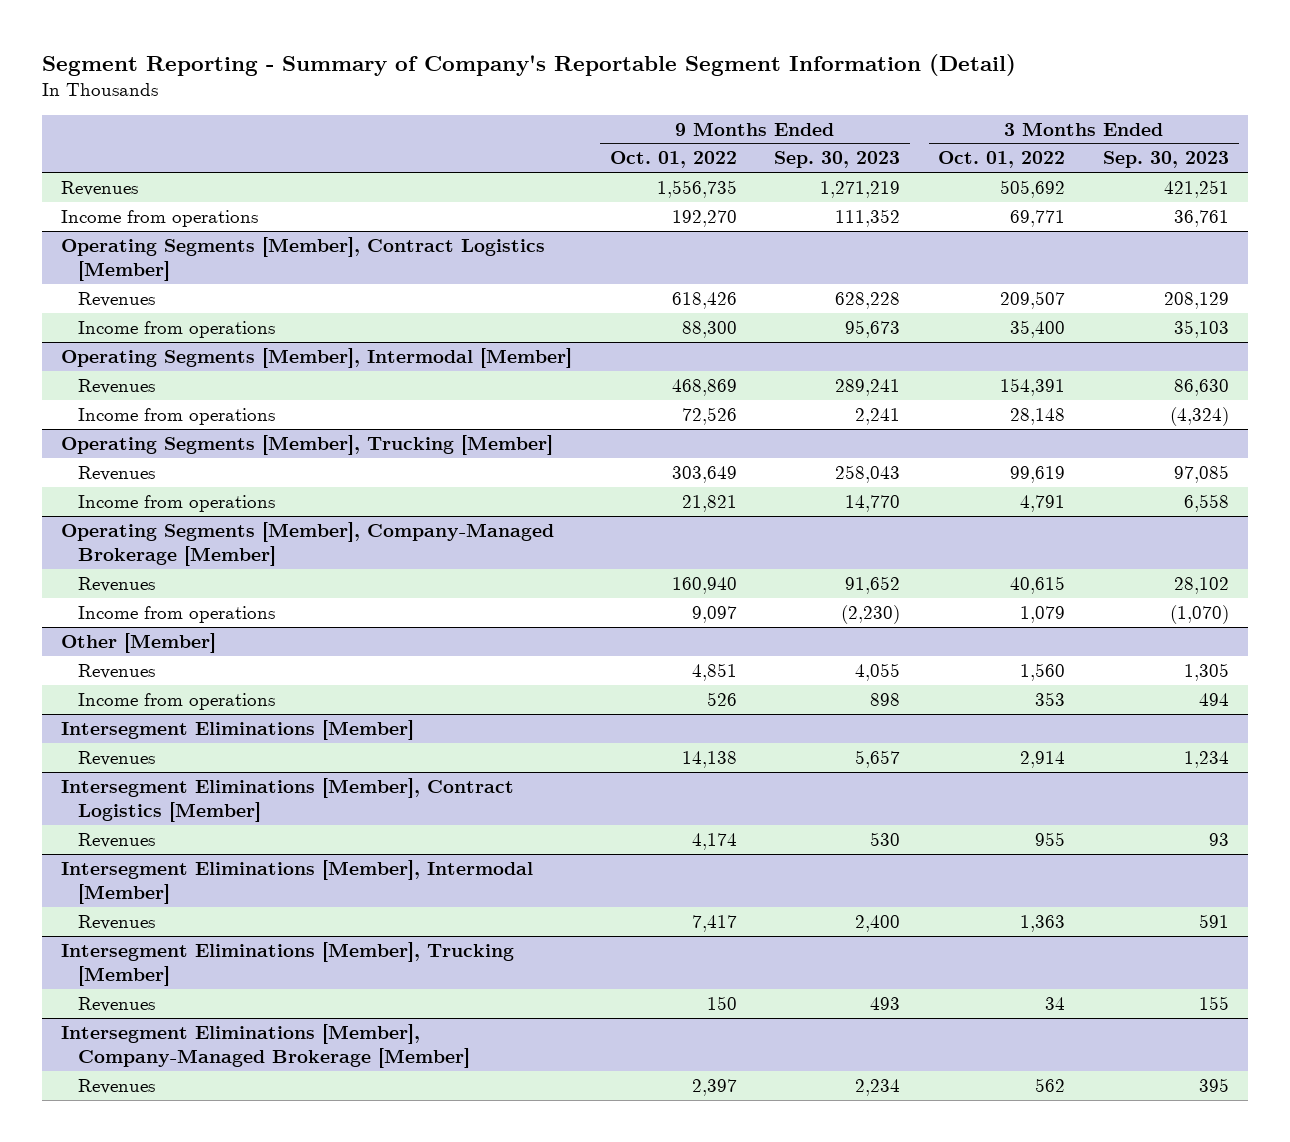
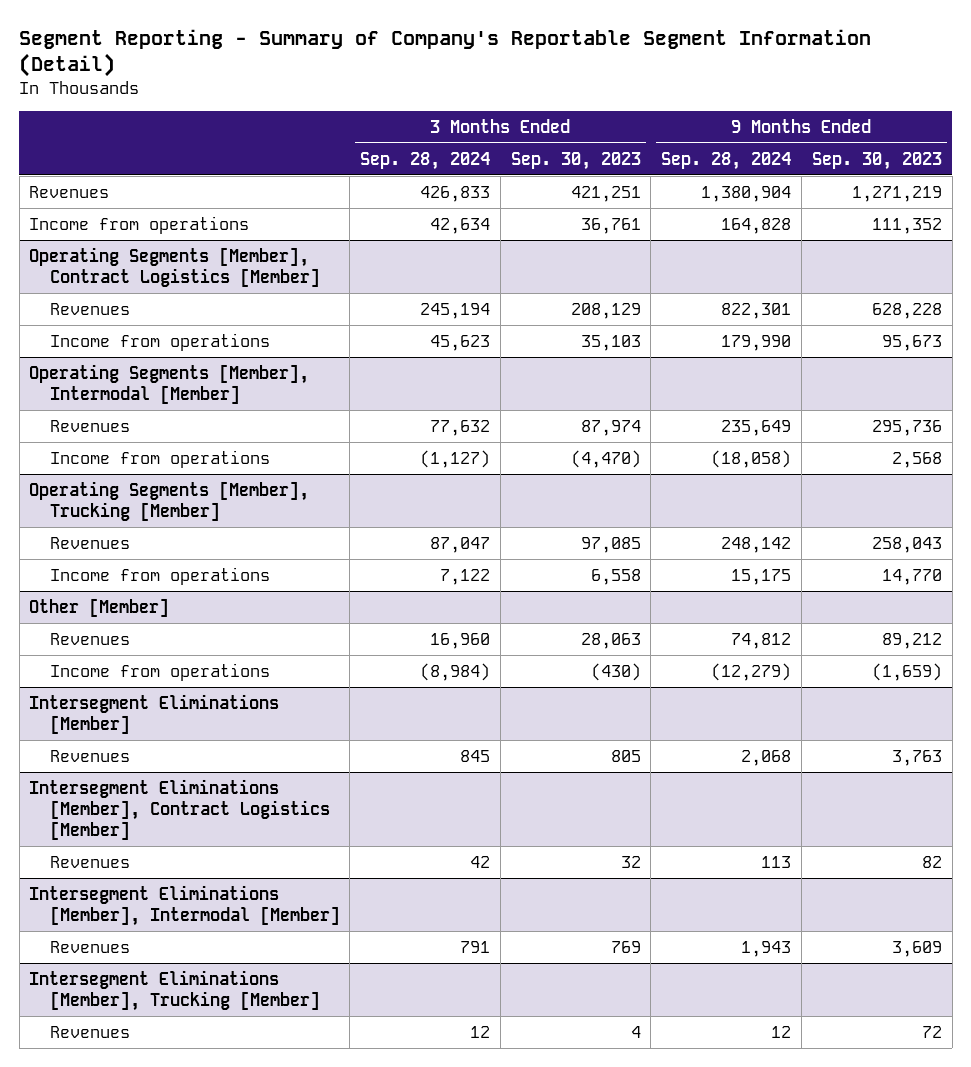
[609,151,737,169] Oct. 01, 2022 -> none
[938,151,1066,169] Oct. 01, 2022 -> none
none -> [360,151,491,170] Sep. 28, 2024
none -> [661,151,792,170] Sep. 28, 2024
[835,378,901,396] 289,241 -> [871,419,942,436] 295,736
[1174,378,1230,396] 86,630 -> [580,419,641,436] 87,974
[855,407,901,425] 2,241 -> [891,451,942,468] 2,568
[1170,406,1230,426] (4,324) -> [570,449,641,468] (4,470)
[60,521,554,566] Operating Segments [Member], Company-Managed Brokerage [Member] -> none
[78,576,156,592] Revenues -> none
[78,605,276,623] Income from operations -> none
[855,662,901,681] 4,055 -> [881,632,942,649] 89,212
[1184,662,1230,681] 1,305 -> [580,632,641,649] 28,063
[870,692,901,706] 898 -> [871,662,942,681] (1,659)
[1199,692,1230,706] 494 -> [590,662,641,681] (430)
[855,749,901,768] 5,657 -> [891,749,942,766] 3,763
[1184,750,1230,768] 1,234 -> [610,749,641,762] 805
[870,831,901,846] 530 -> [921,855,942,868] 82
[1209,832,1230,846] 93 -> [620,855,641,868] 32
[855,914,901,932] 2,400 -> [891,940,942,957] 3,609
[1199,913,1230,928] 591 -> [610,940,641,953] 769
[60,1023,471,1068] Intersegment Eliminations [Member], Company-Managed Brokerage [Member] -> none
[78,1078,156,1094] Revenues -> none
[870,996,901,1010] 493 -> [921,1025,942,1038] 72
[1199,995,1230,1010] 155 -> [630,1025,641,1038] 4

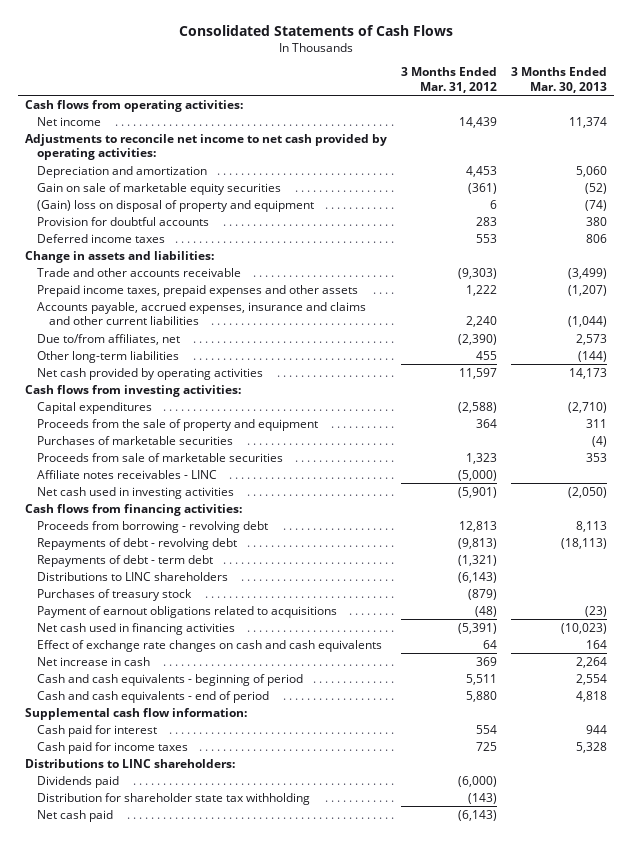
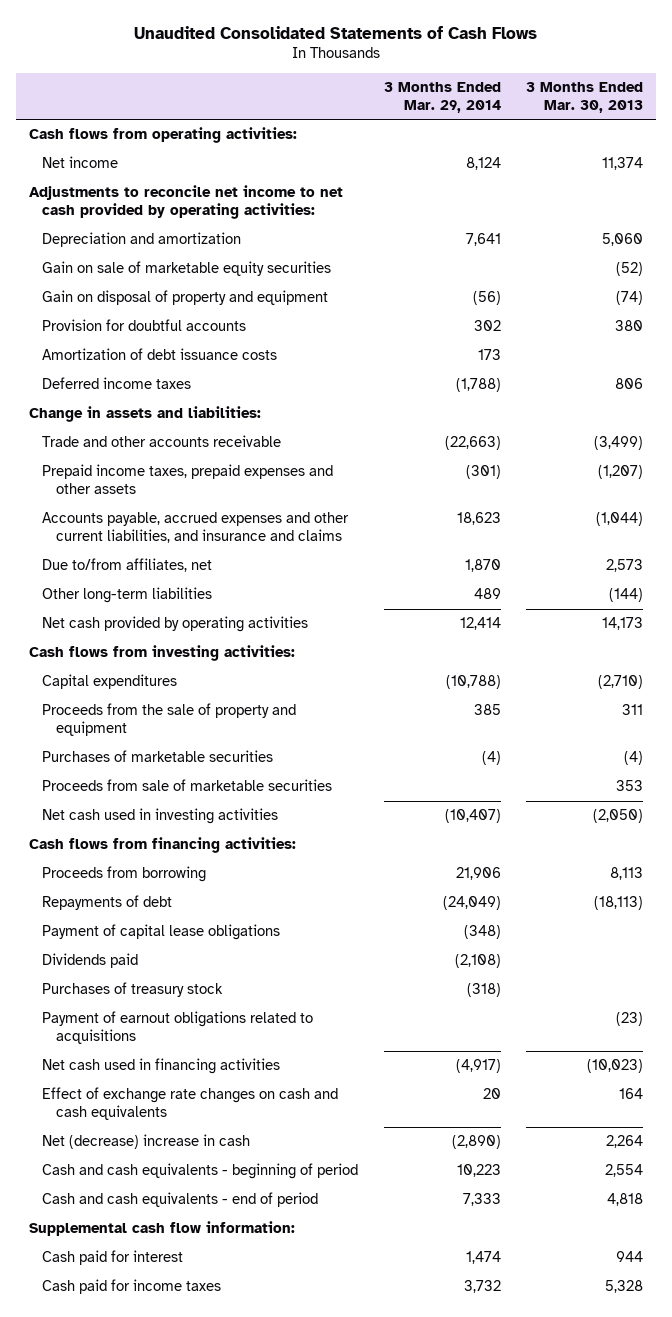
[179,25,454,37] Consolidated Statements of Cash Flows -> [134,25,538,39] Unaudited Consolidated Statements of Cash Flows
[401,67,498,93] 3 Months Ended Mar. 31, 2012 -> none
none -> [383,82,501,113] 3 Months Ended Mar. 29, 2014
[37,199,315,212] (Gain) loss on disposal of property and equipment -> [42,290,329,306] Gain on disposal of property and equipment
none -> [42,348,278,361] Amortization of debt issuance costs
[37,301,367,325] Accounts payable, accrued expenses, insurance and claims and other current liabilities -> [42,512,350,544] Accounts payable, accrued expenses and other current liabilities, and insurance and claims
[37,469,218,479] Affiliate notes receivables - LINC -> none
[37,554,214,567] Repayments of debt - term debt -> none
[37,571,229,581] Distributions to LINC shareholders -> none
[37,520,269,533] Proceeds from borrowing - revolving debt -> [42,866,207,883] Proceeds from borrowing
[37,537,238,550] Repayments of debt - revolving debt -> [42,895,173,911] Repayments of debt
none -> [42,924,281,941] Payment of capital lease obligations
[37,775,120,788] Dividends paid -> [42,953,139,969] Dividends paid
[37,656,151,666] Net increase in cash -> [42,1134,251,1150] Net (decrease) increase in cash
[25,758,236,768] Distributions to LINC shareholders: -> none
[37,792,311,805] Distribution for shareholder state tax withholding -> none
[37,809,114,822] Net cash paid -> none

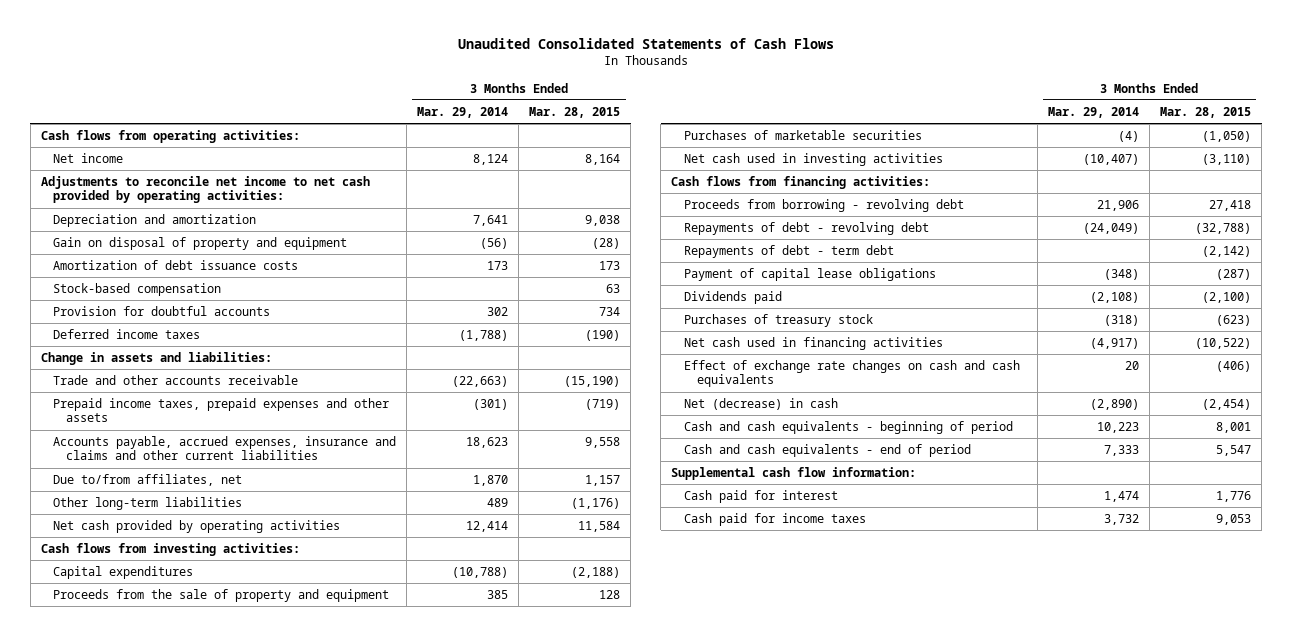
[526,82,644,113] 3 Months Ended Mar. 30, 2013 -> none
none -> [529,106,621,118] Mar. 28, 2015
[42,261,332,277] Gain on sale of marketable equity securities -> none
none -> [53,282,222,296] Stock-based compensation
[42,319,247,332] Provision for doubtful accounts -> [53,305,271,316] Provision for doubtful accounts
[42,512,350,544] Accounts payable, accrued expenses and other current liabilities, and insurance and claims -> [53,435,397,461] Accounts payable, accrued expenses, insurance and claims and other current liabilities
[42,779,333,792] Proceeds from sale of marketable securities -> none
[42,866,207,883] Proceeds from borrowing -> [683,198,964,212] Proceeds from borrowing - revolving debt
[42,895,173,911] Repayments of debt -> [683,221,929,235] Repayments of debt - revolving debt
none -> [683,244,894,258] Repayments of debt - term debt
[42,1011,314,1045] Payment of earnout obligations related to acquisitions -> none
[42,1134,251,1150] Net (decrease) increase in cash -> [683,397,838,410] Net (decrease) in cash

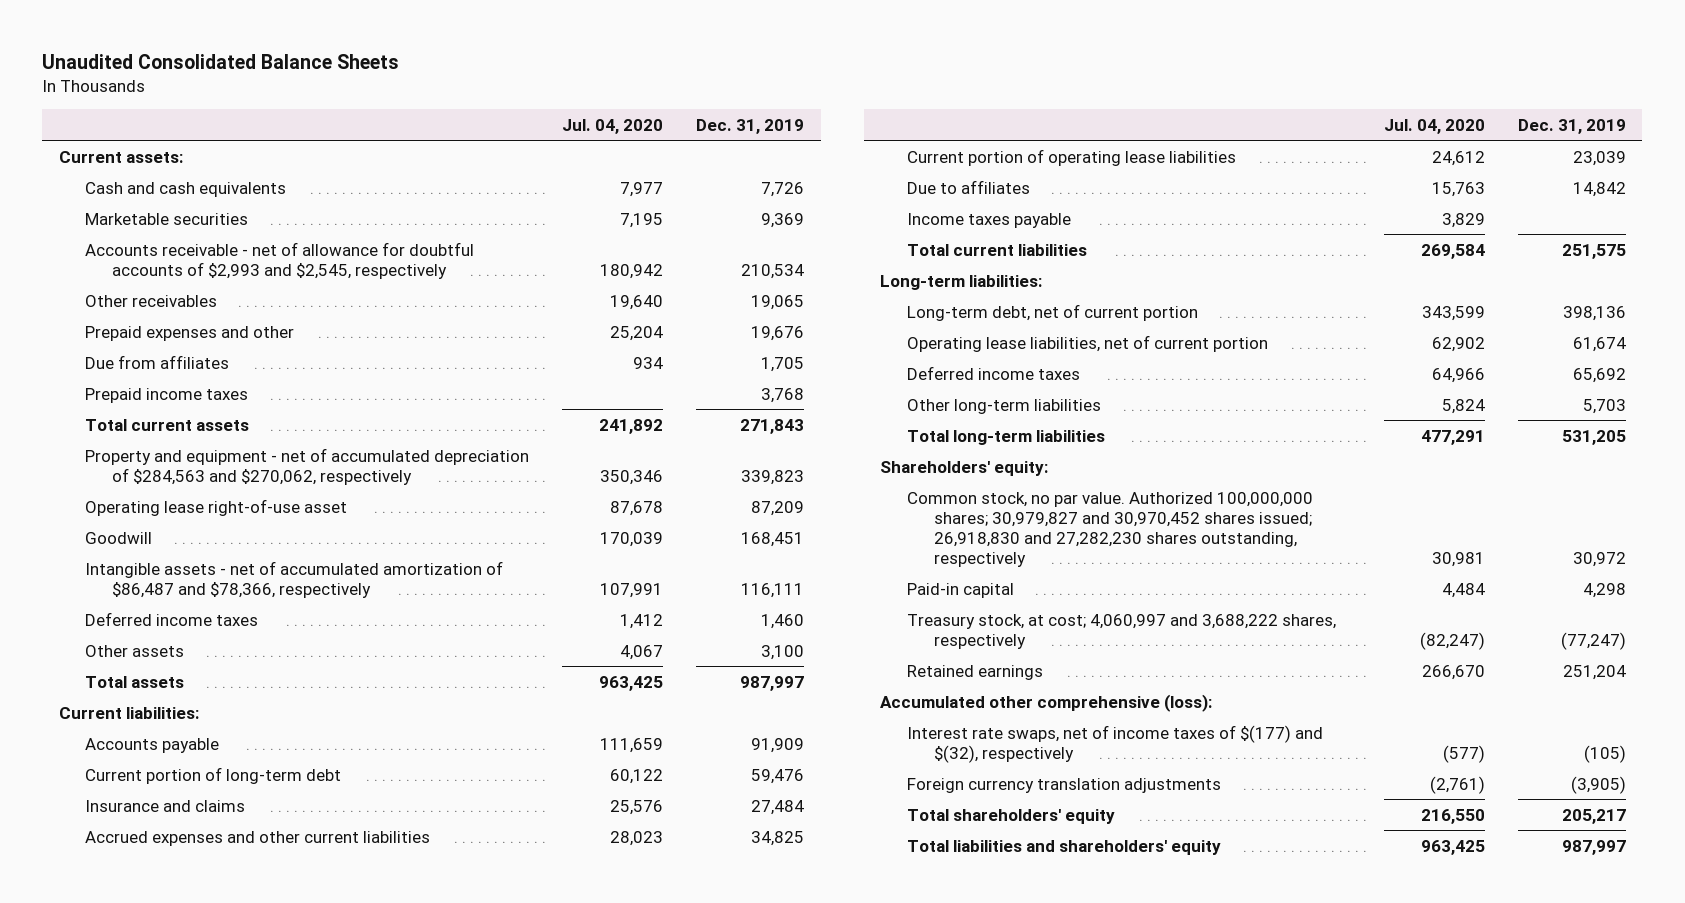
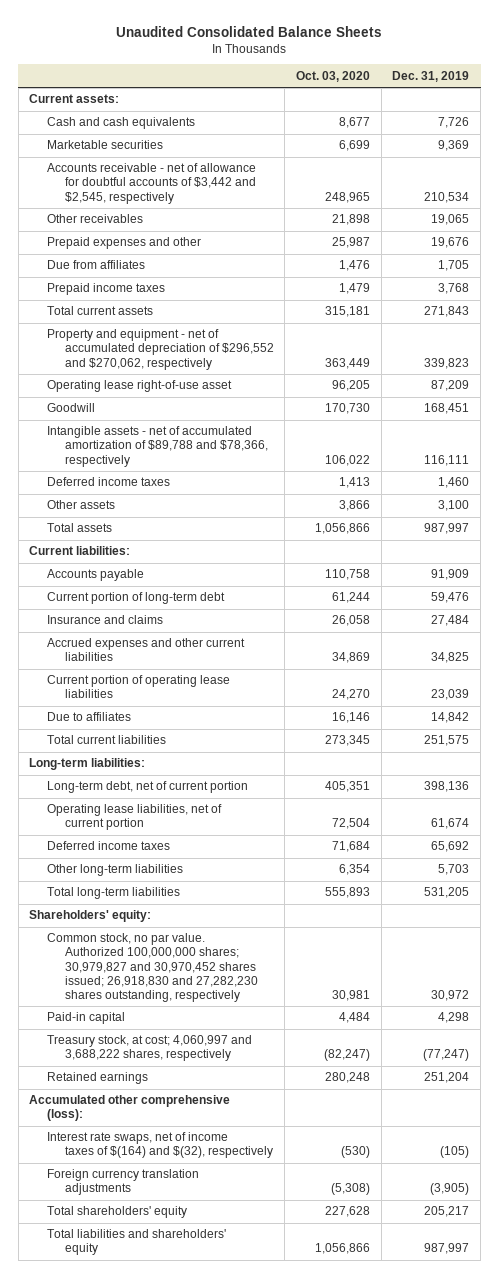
[562,118,664,134] Jul. 04, 2020 -> none
none -> [296,70,371,82] Oct. 03, 2020
[85,241,475,279] Accounts receivable - net of allowance for doubtful accounts of $2,993 and $2,545, respectively -> [47,163,257,204] Accounts receivable - net of allowance for doubtful accounts of $3,442 and $2,545, respectively
[85,447,530,485] Property and equipment - net of accumulated depreciation of $284,563 and $270,062, respectively -> [47,329,274,370] Property and equipment - net of accumulated depreciation of $296,552 and $270,062, respectively
[85,560,504,598] Intangible assets - net of accumulated amortization of $86,487 and $78,366, respectively -> [47,426,268,467] Intangible assets - net of accumulated amortization of $89,788 and $78,366, respectively
[906,212,1071,228] Income taxes payable -> none
[906,724,1323,763] Interest rate swaps, net of income taxes of $(177) and $(32), respectively -> [47,1132,273,1159] Interest rate swaps, net of income taxes of $(164) and $(32), respectively

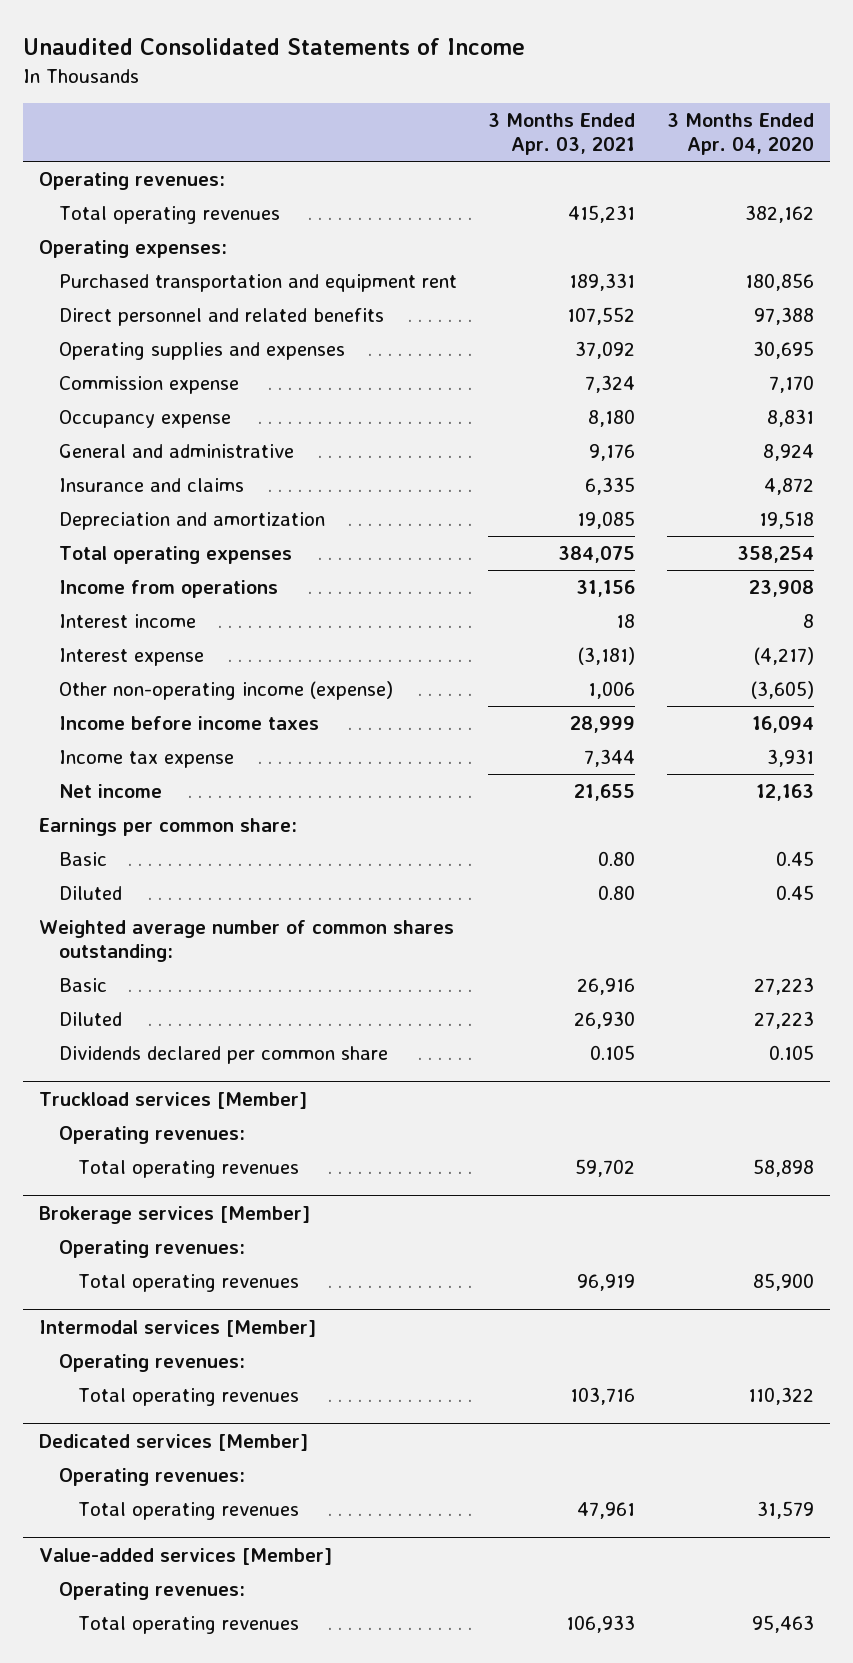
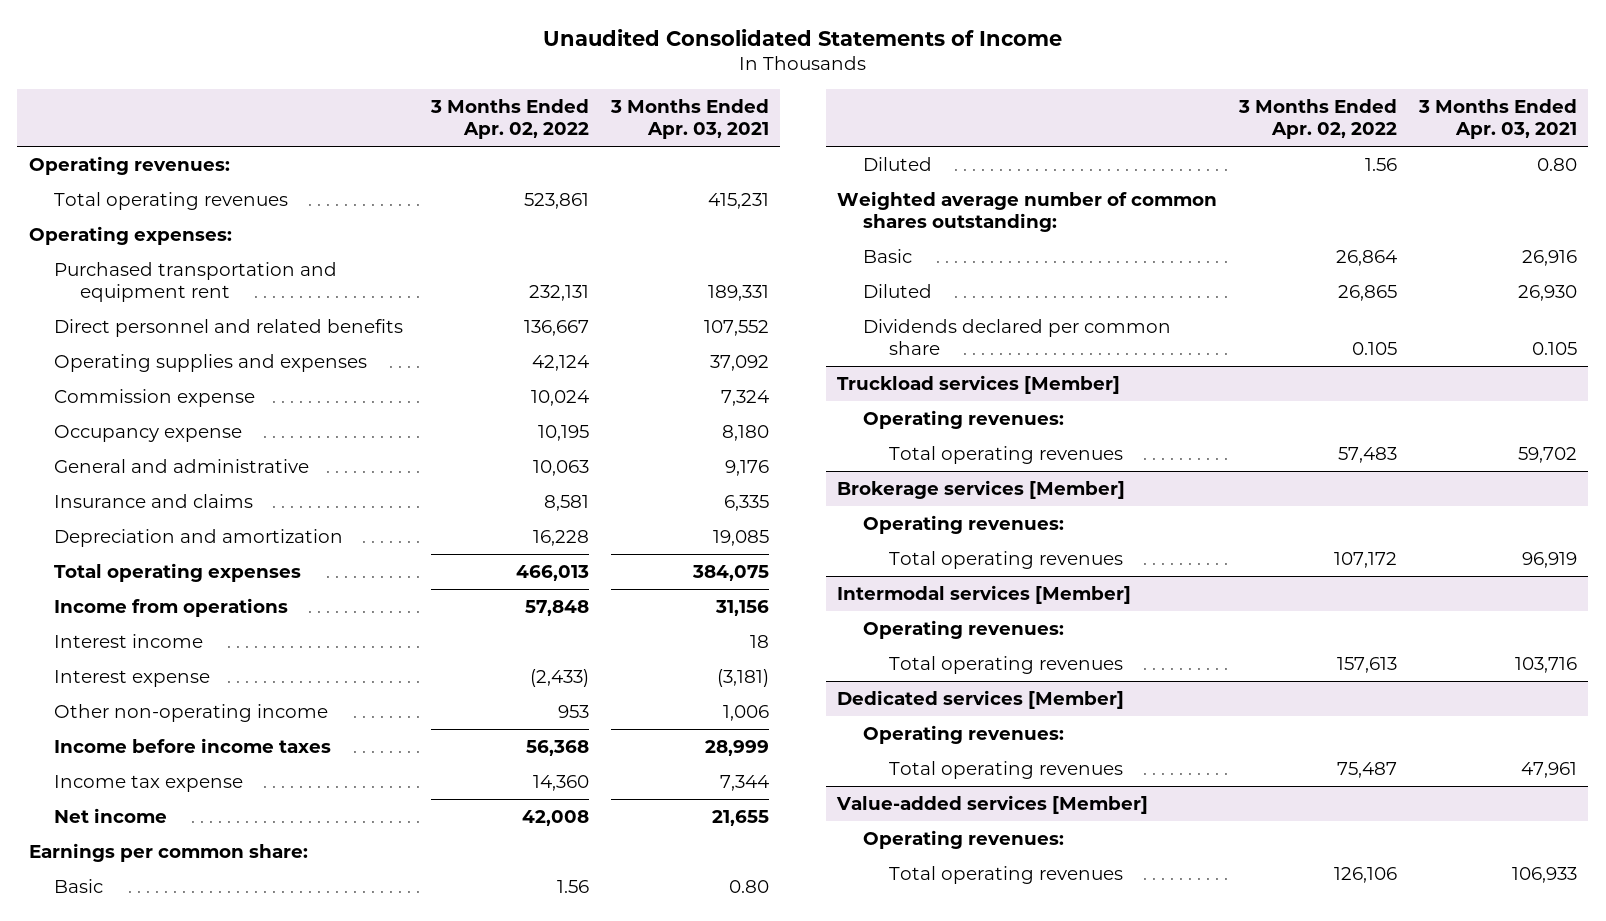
[667,113,815,156] 3 Months Ended Apr. 04, 2020 -> none
none -> [429,98,589,140] 3 Months Ended Apr. 02, 2022
[58,680,393,700] Other non-operating income (expense) -> [54,703,329,722] Other non-operating income

